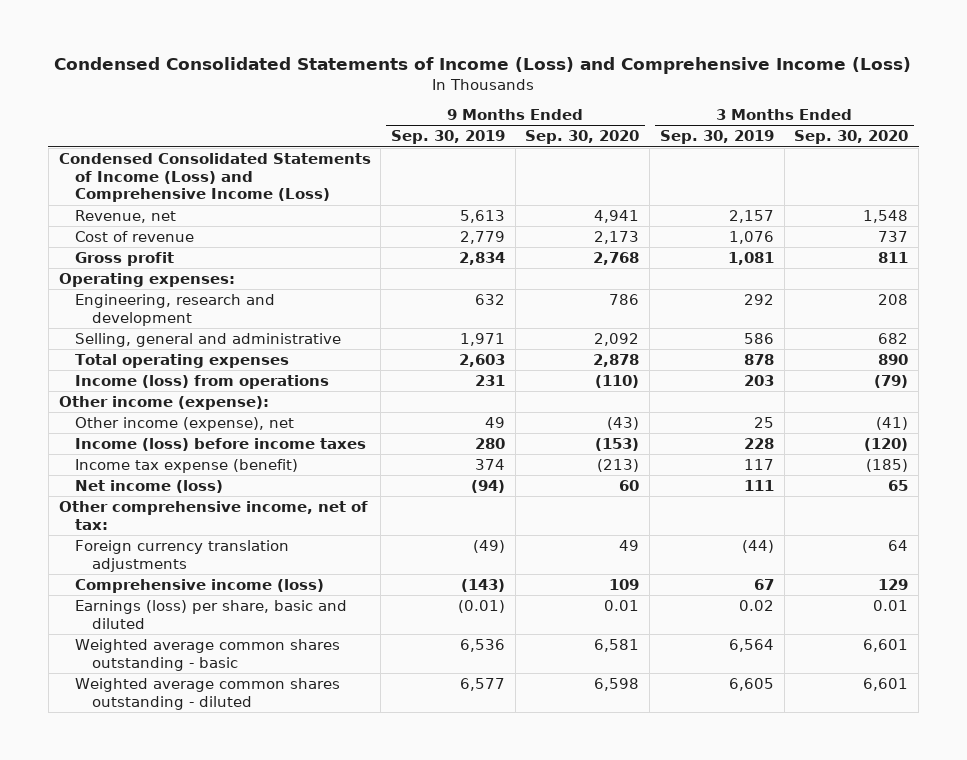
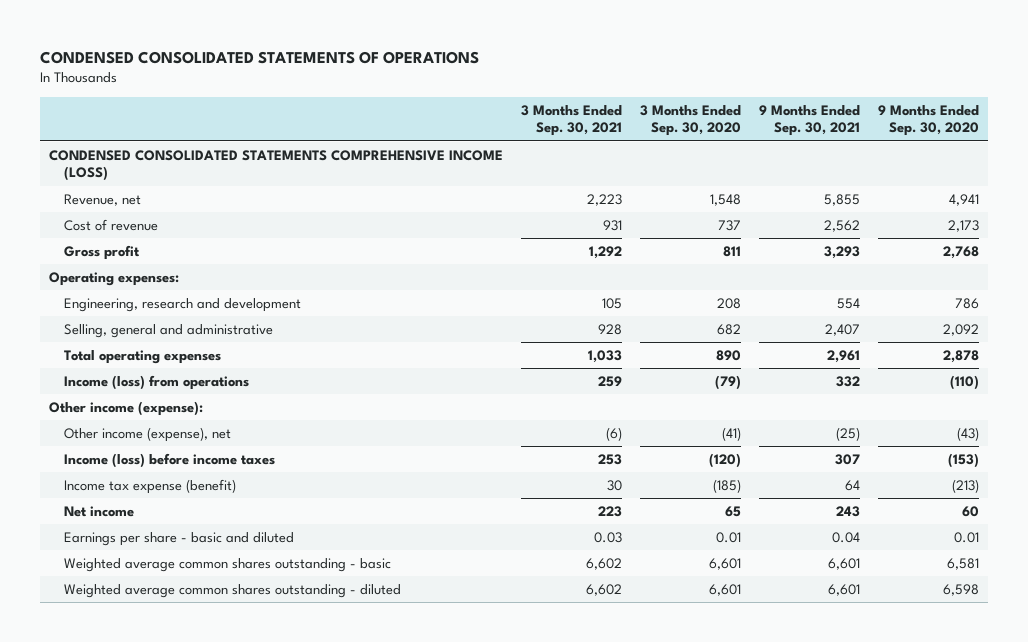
[54,57,912,75] Condensed Consolidated Statements of Income (Loss) and Comprehensive Income (Loss) -> [40,50,480,64] CONDENSED CONSOLIDATED STATEMENTS OF OPERATIONS
[391,130,506,145] Sep. 30, 2019 -> none
[659,130,774,145] Sep. 30, 2019 -> none
none -> [521,104,623,137] 3 Months Ended Sep. 30, 2021
none -> [759,104,861,137] 9 Months Ended Sep. 30, 2021
[58,152,371,203] Condensed Consolidated Statements of Income (Loss) and Comprehensive Income (Loss) -> [49,149,504,182] CONDENSED CONSOLIDATED STATEMENTS COMPREHENSIVE INCOME (LOSS)
[58,500,368,530] Other comprehensive income, net of tax: -> none
[75,539,290,572] Foreign currency translation adjustments -> none
[75,578,325,593] Comprehensive income (loss) -> none
[75,479,224,493] Net income (loss) -> [63,505,134,517] Net income
[75,599,348,629] Earnings (loss) per share, basic and diluted -> [63,531,294,546] Earnings per share - basic and diluted

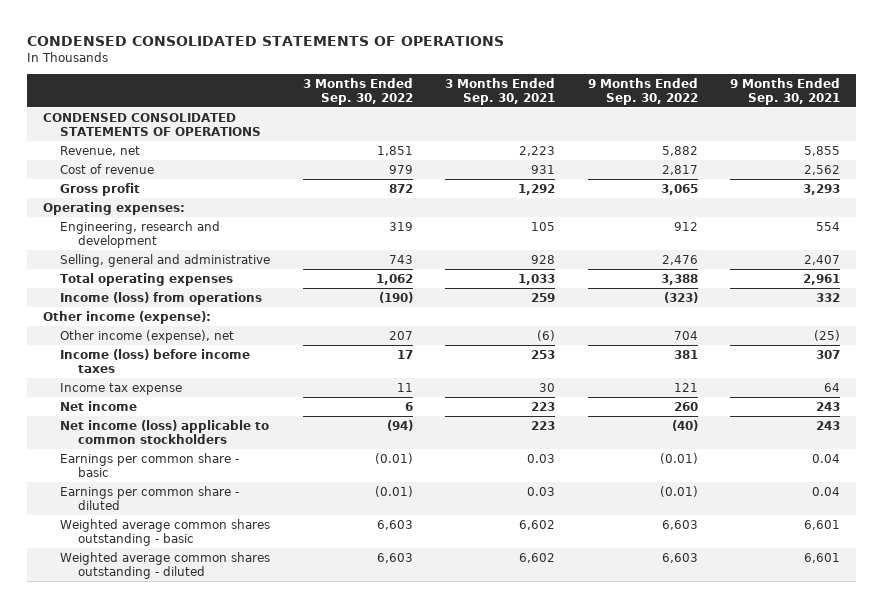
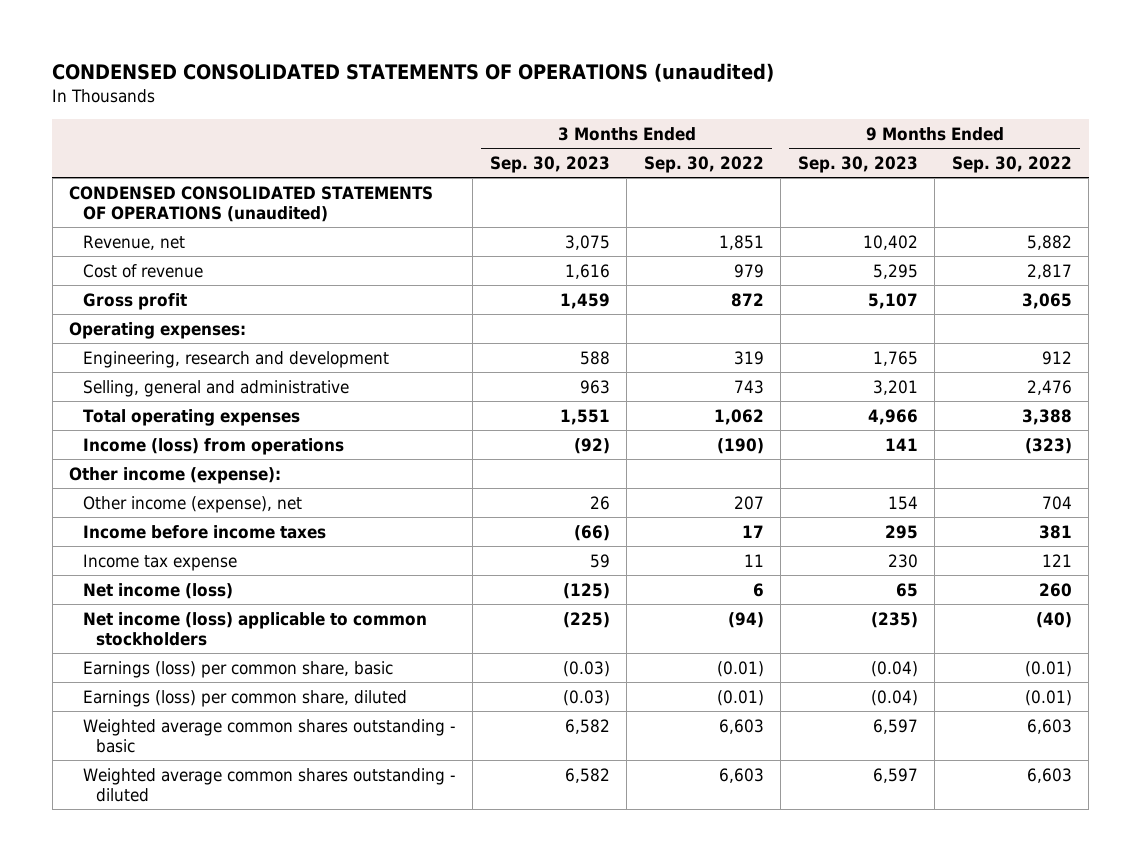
[26,35,504,46] CONDENSED CONSOLIDATED STATEMENTS OF OPERATIONS -> [52,62,775,82] CONDENSED CONSOLIDATED STATEMENTS OF OPERATIONS (unaudited)
[445,77,556,106] 3 Months Ended Sep. 30, 2021 -> none
[730,77,841,106] 9 Months Ended Sep. 30, 2021 -> none
none -> [489,155,610,173] Sep. 30, 2023
none -> [797,155,918,173] Sep. 30, 2023
[43,112,262,137] CONDENSED CONSOLIDATED STATEMENTS OF OPERATIONS -> [69,185,434,222] CONDENSED CONSOLIDATED STATEMENTS OF OPERATIONS (unaudited)
[60,348,251,374] Income (loss) before income taxes -> [82,524,326,539] Income before income taxes
[60,400,138,411] Net income -> [82,582,233,599] Net income (loss)
[60,452,240,478] Earnings per common share - basic -> [82,660,393,678] Earnings (loss) per common share, basic
[60,485,240,511] Earnings per common share - diluted -> [82,689,407,707] Earnings (loss) per common share, diluted

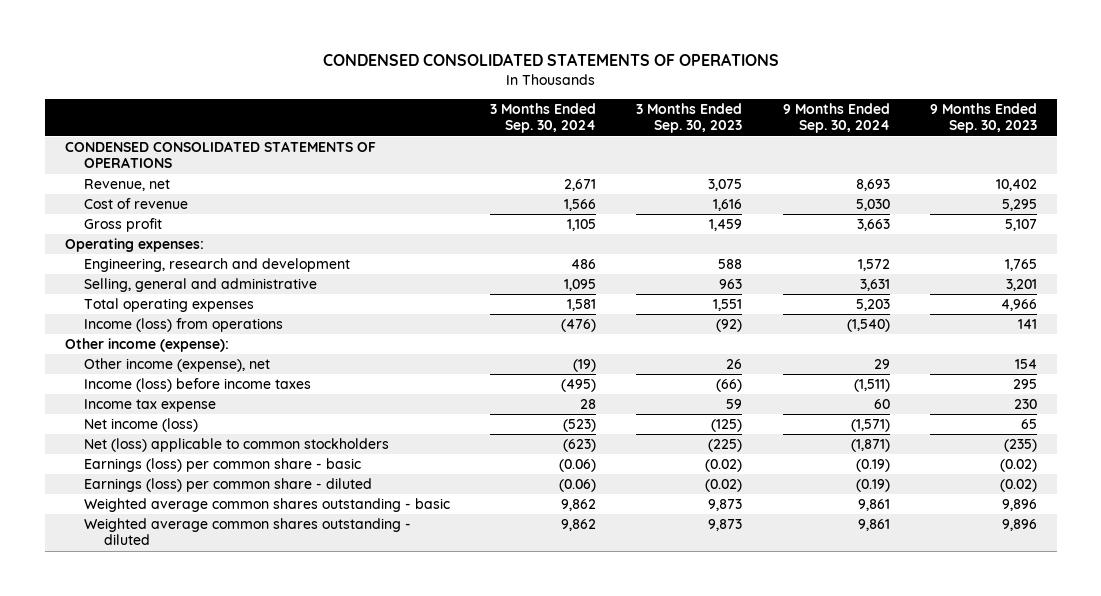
[52,62,775,82] CONDENSED CONSOLIDATED STATEMENTS OF OPERATIONS (unaudited) -> [322,53,779,67] CONDENSED CONSOLIDATED STATEMENTS OF OPERATIONS
[643,155,764,173] Sep. 30, 2022 -> none
[951,155,1072,173] Sep. 30, 2022 -> none
none -> [490,103,597,134] 3 Months Ended Sep. 30, 2024
none -> [782,103,890,134] 9 Months Ended Sep. 30, 2024
[69,185,434,222] CONDENSED CONSOLIDATED STATEMENTS OF OPERATIONS (unaudited) -> [64,141,376,169] CONDENSED CONSOLIDATED STATEMENTS OF OPERATIONS
[82,524,326,539] Income before income taxes -> [84,378,312,393] Income (loss) before income taxes
[82,611,427,646] Net income (loss) applicable to common stockholders -> [84,438,390,453] Net (loss) applicable to common stockholders
[82,660,393,678] Earnings (loss) per common share, basic -> [84,458,362,473] Earnings (loss) per common share - basic
[562,660,610,677] (0.03) -> [705,459,743,473] (0.02)
[870,660,918,677] (0.04) -> [999,459,1037,473] (0.02)
[82,689,407,707] Earnings (loss) per common share, diluted -> [84,478,373,493] Earnings (loss) per common share - diluted
[562,689,610,706] (0.03) -> [705,479,743,493] (0.02)
[870,689,918,706] (0.04) -> [999,479,1037,493] (0.02)
[564,718,610,734] 6,582 -> [708,499,743,512] 9,873
[872,718,918,734] 6,597 -> [1001,499,1037,512] 9,896
[564,767,610,783] 6,582 -> [708,519,743,532] 9,873
[872,767,918,783] 6,597 -> [1001,519,1037,532] 9,896

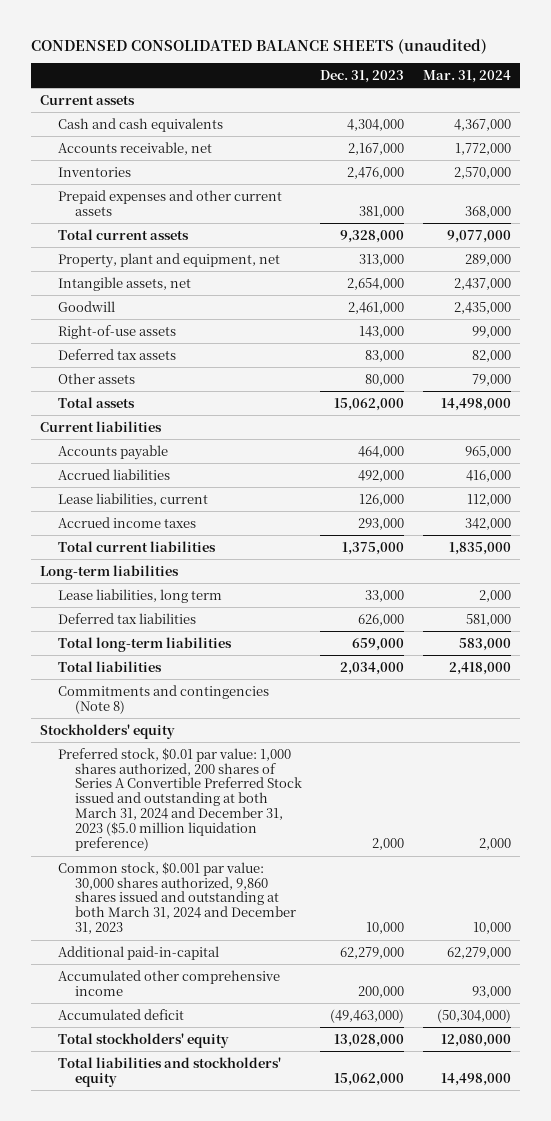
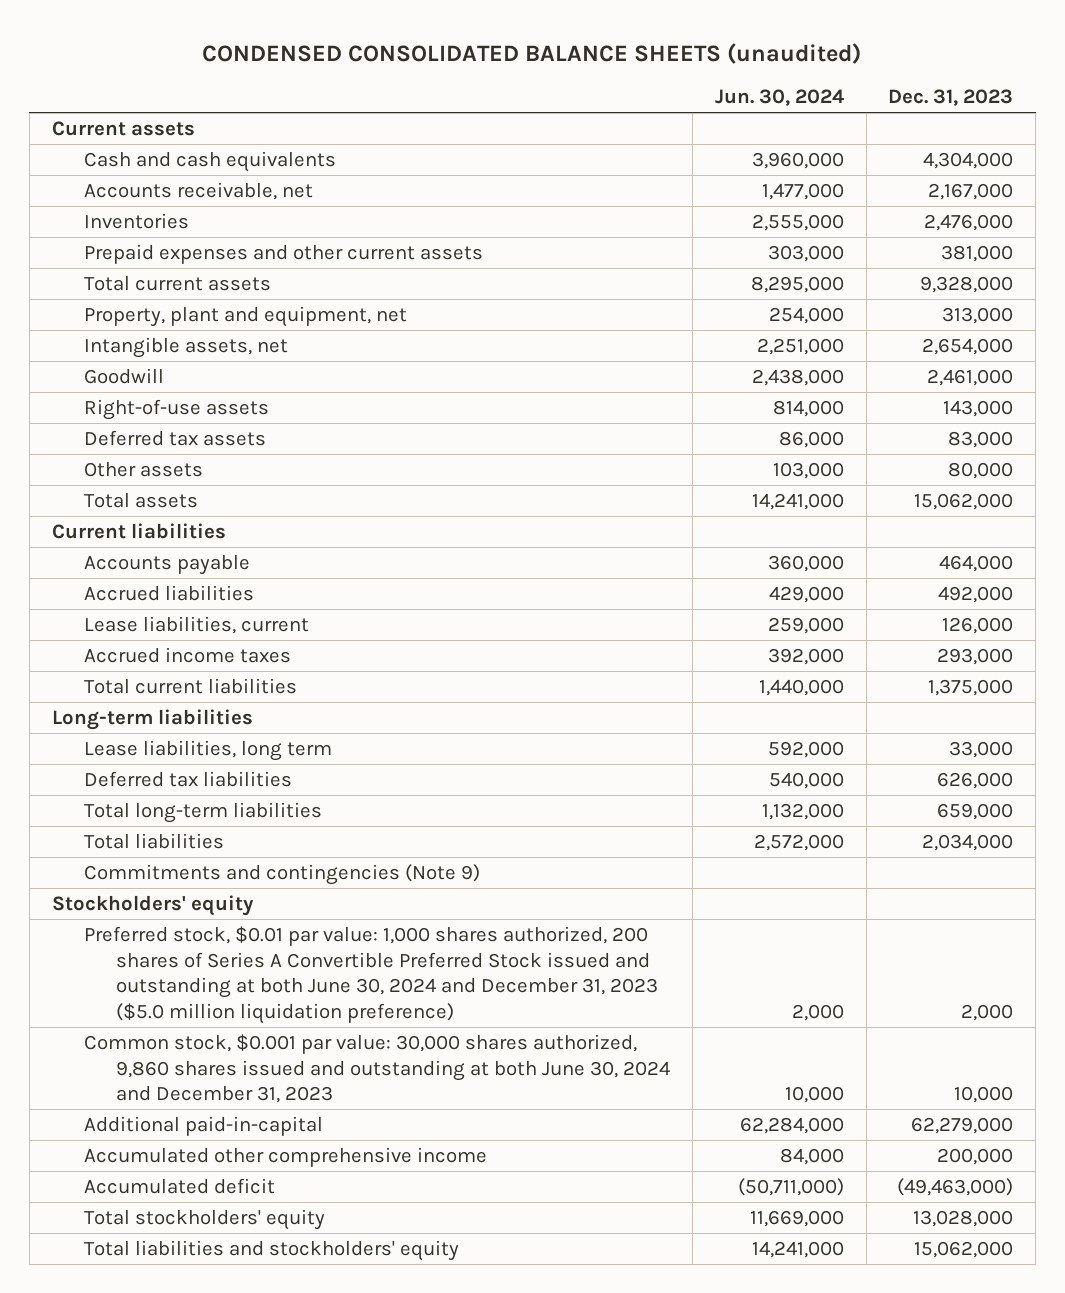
[422,70,511,84] Mar. 31, 2024 -> none
none -> [714,89,844,107] Jun. 30, 2024
[57,684,269,714] Commitments and contingencies (Note 8) -> [83,863,480,885] Commitments and contingencies (Note 9)
[57,747,303,852] Preferred stock, $0.01 par value: 1,000 shares authorized, 200 shares of Series A Convertible Preferred Stock issued and outstanding at both March 31, 2024 and December 31, 2023 ($5.0 million liquidation preference) -> [83,925,658,1025] Preferred stock, $0.01 par value: 1,000 shares authorized, 200 shares of Series A Convertible Preferred Stock issued and outstanding at both June 30, 2024 and December 31, 2023 ($5.0 million liquidation preference)
[57,861,297,935] Common stock, $0.001 par value: 30,000 shares authorized, 9,860 shares issued and outstanding at both March 31, 2024 and December 31, 2023 -> [83,1033,670,1104] Common stock, $0.001 par value: 30,000 shares authorized, 9,860 shares issued and outstanding at both June 30, 2024 and December 31, 2023

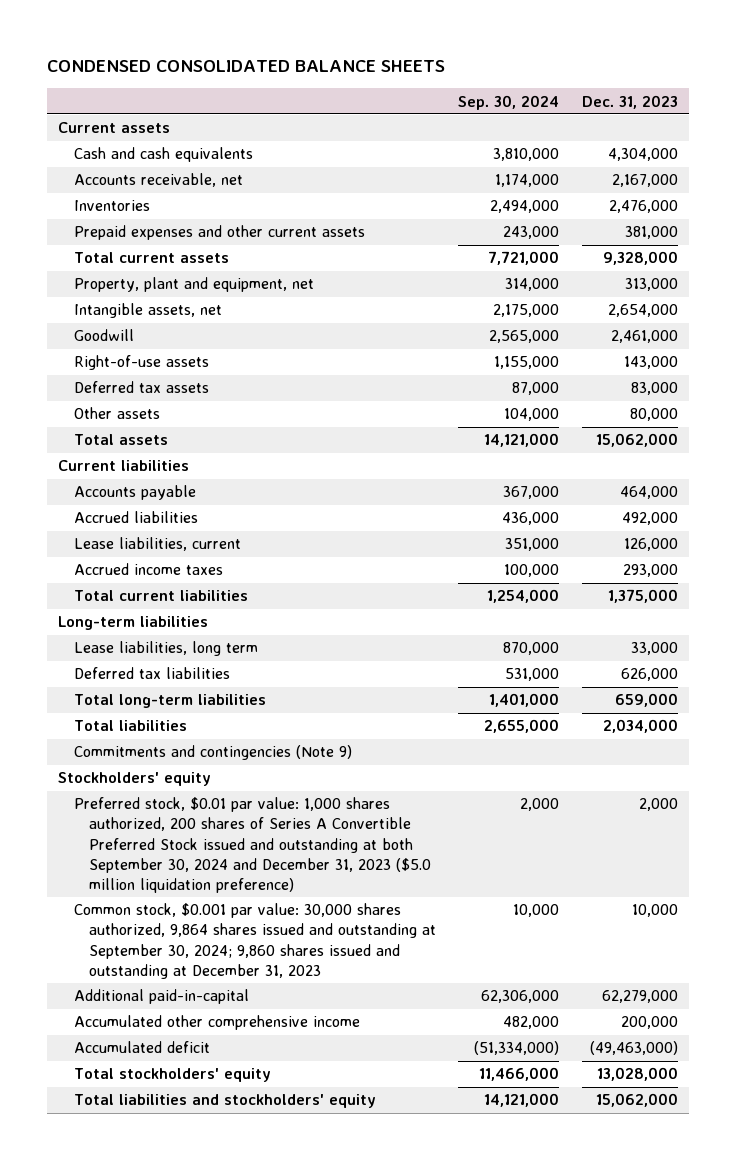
[202,42,862,64] CONDENSED CONSOLIDATED BALANCE SHEETS (unaudited) -> [46,60,445,73] CONDENSED CONSOLIDATED BALANCE SHEETS
[714,89,844,107] Jun. 30, 2024 -> none
none -> [458,94,560,110] Sep. 30, 2024
[83,925,658,1025] Preferred stock, $0.01 par value: 1,000 shares authorized, 200 shares of Series A Convertible Preferred Stock issued and outstanding at both June 30, 2024 and December 31, 2023 ($5.0 million liquidation preference) -> [73,797,431,894] Preferred stock, $0.01 par value: 1,000 shares authorized, 200 shares of Series A Convertible Preferred Stock issued and outstanding at both September 30, 2024 and December 31, 2023 ($5.0 million liquidation preference)
[83,1033,670,1104] Common stock, $0.001 par value: 30,000 shares authorized, 9,860 shares issued and outstanding at both June 30, 2024 and December 31, 2023 -> [73,903,436,979] Common stock, $0.001 par value: 30,000 shares authorized, 9,864 shares issued and outstanding at September 30, 2024; 9,860 shares issued and outstanding at December 31, 2023

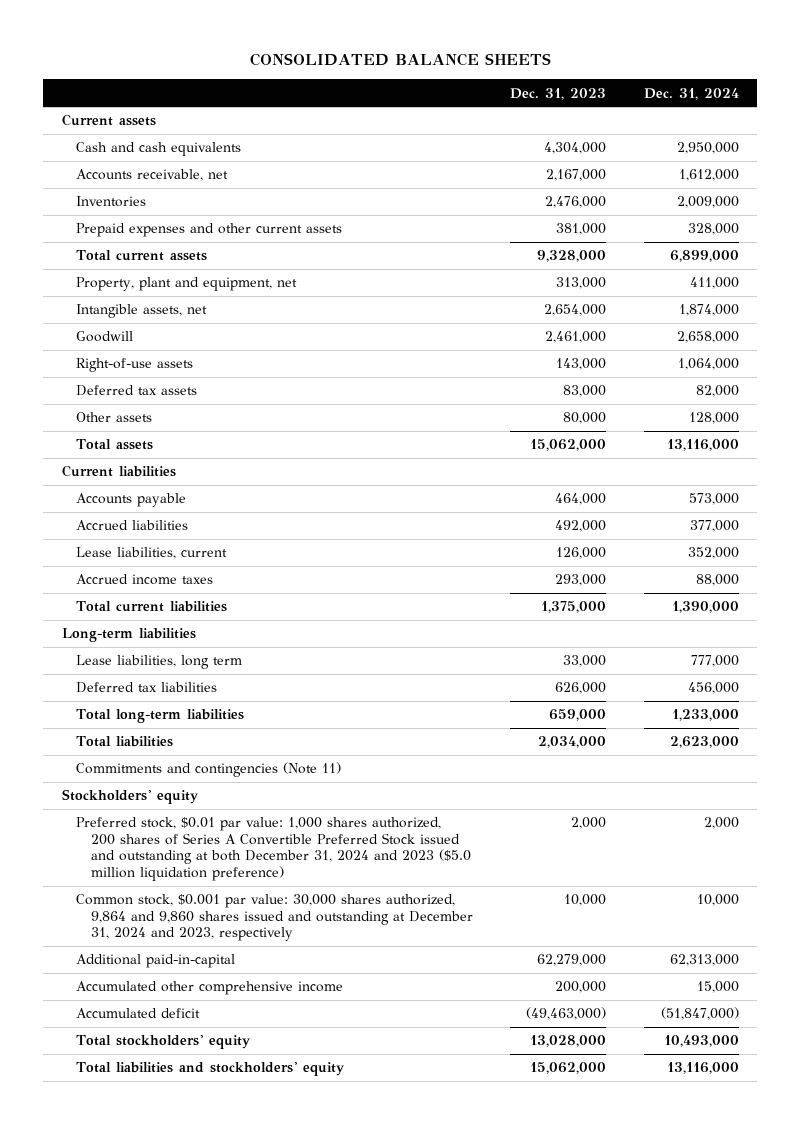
[46,60,445,73] CONDENSED CONSOLIDATED BALANCE SHEETS -> [250,53,552,67] CONSOLIDATED BALANCE SHEETS
[458,94,560,110] Sep. 30, 2024 -> none
none -> [643,87,739,100] Dec. 31, 2024
[73,745,352,761] Commitments and contingencies (Note 9) -> [76,762,342,778] Commitments and contingencies (Note 11)
[73,797,431,894] Preferred stock, $0.01 par value: 1,000 shares authorized, 200 shares of Series A Convertible Preferred Stock issued and outstanding at both September 30, 2024 and December 31, 2023 ($5.0 million liquidation preference) -> [76,817,471,882] Preferred stock, $0.01 par value: 1,000 shares authorized, 200 shares of Series A Convertible Preferred Stock issued and outstanding at both December 31, 2024 and 2023 ($5.0 million liquidation preference)
[73,903,436,979] Common stock, $0.001 par value: 30,000 shares authorized, 9,864 shares issued and outstanding at September 30, 2024; 9,860 shares issued and outstanding at December 31, 2023 -> [76,894,473,942] Common stock, $0.001 par value: 30,000 shares authorized, 9,864 and 9,860 shares issued and outstanding at December 31, 2024 and 2023, respectively

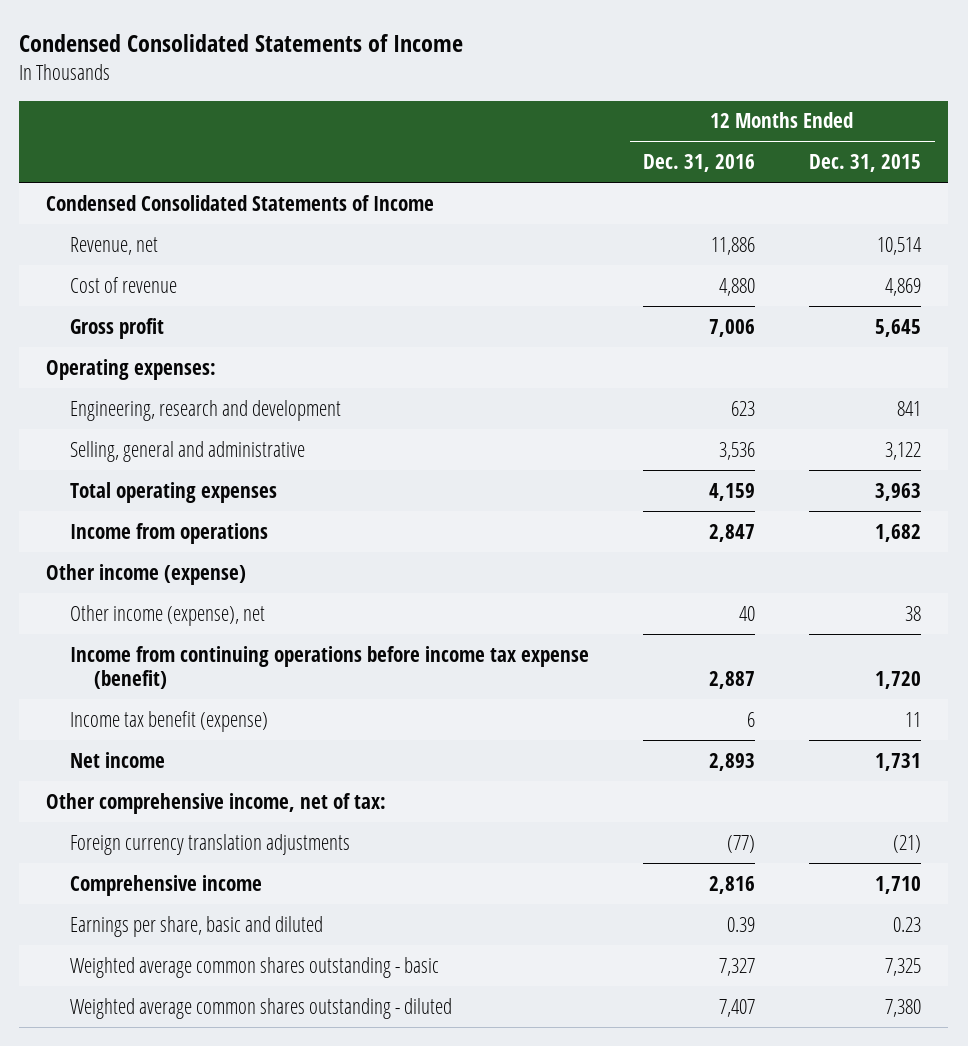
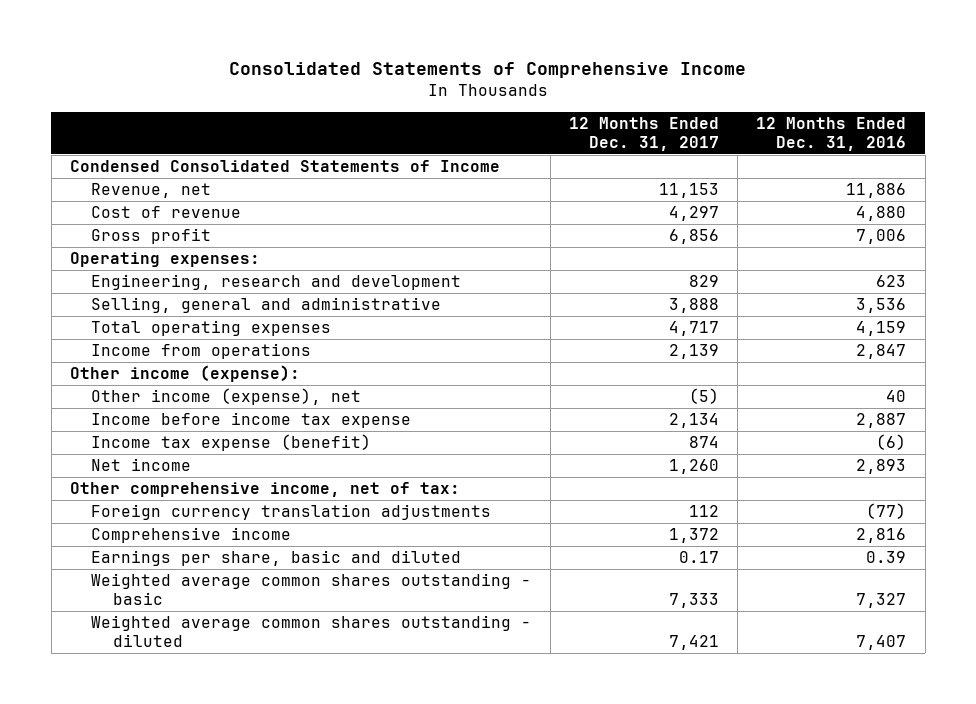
[19,33,464,52] Condensed Consolidated Statements of Income -> [229,62,747,79] Consolidated Statements of Comprehensive Income
[809,154,922,173] Dec. 31, 2015 -> none
none -> [568,117,719,152] 12 Months Ended Dec. 31, 2017
[46,563,247,585] Other income (expense) -> [69,365,300,383] Other income (expense):
[69,645,589,690] Income from continuing operations before income tax expense (benefit) -> [91,412,412,429] Income before income tax expense
[69,710,268,732] Income tax benefit (expense) -> [91,434,372,452] Income tax expense (benefit)
[747,711,756,727] 6 -> [876,434,907,451] (6)

